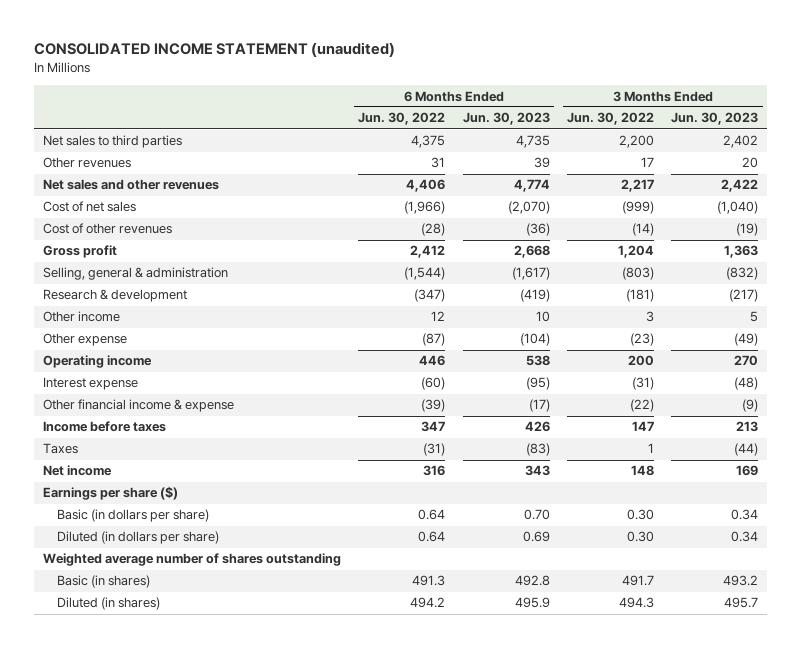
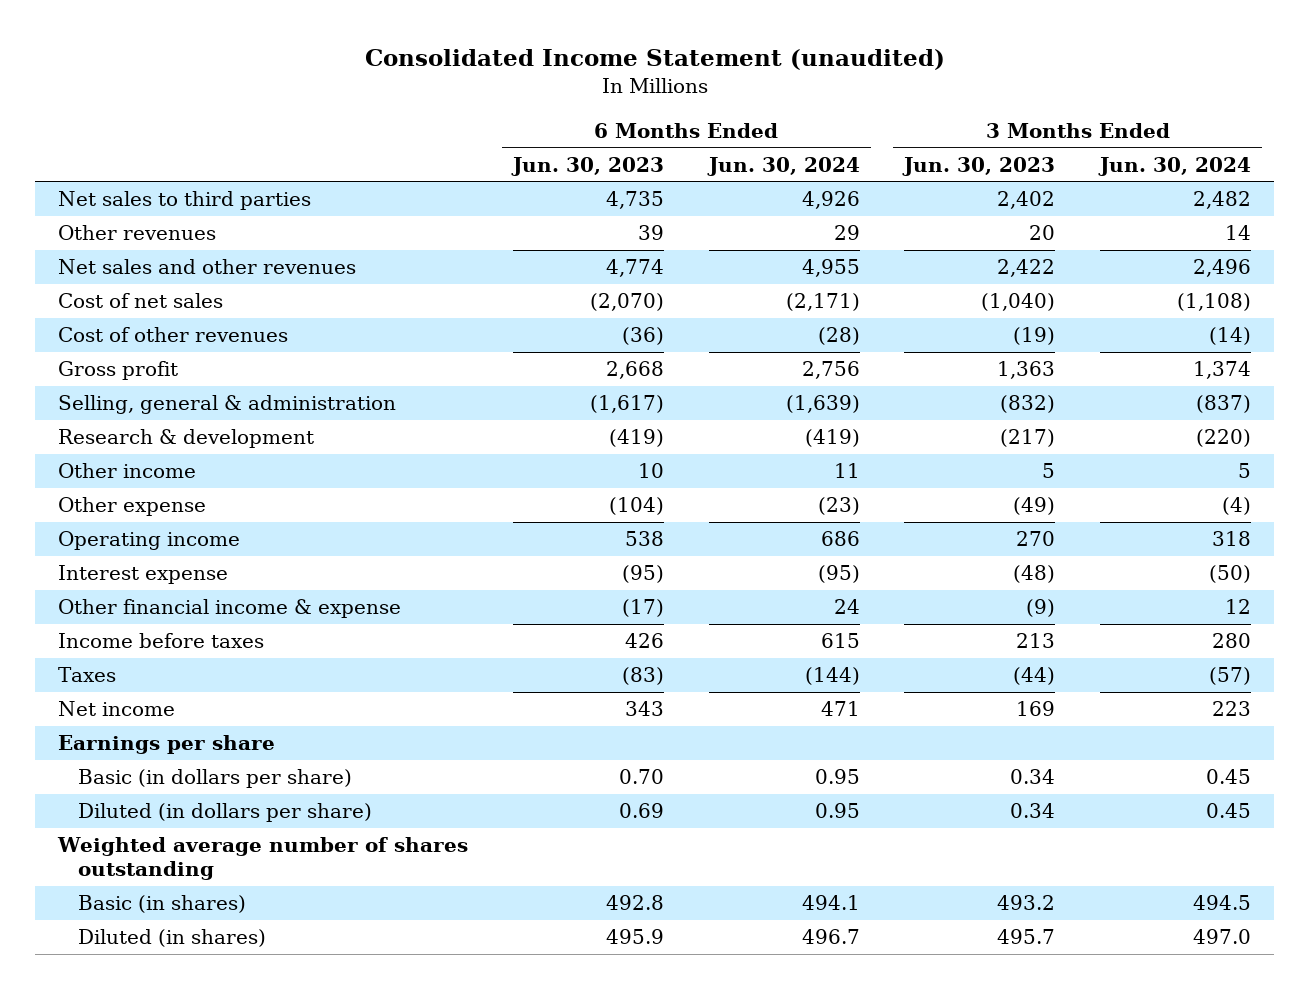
[34,42,396,58] CONSOLIDATED INCOME STATEMENT (unaudited) -> [364,49,945,71] Consolidated Income Statement (unaudited)
[358,112,446,126] Jun. 30, 2022 -> none
[566,112,654,126] Jun. 30, 2022 -> none
none -> [706,156,860,176] Jun. 30, 2024
none -> [1098,156,1252,176] Jun. 30, 2024
[42,486,178,501] Earnings per share ($) -> [57,735,275,755] Earnings per share

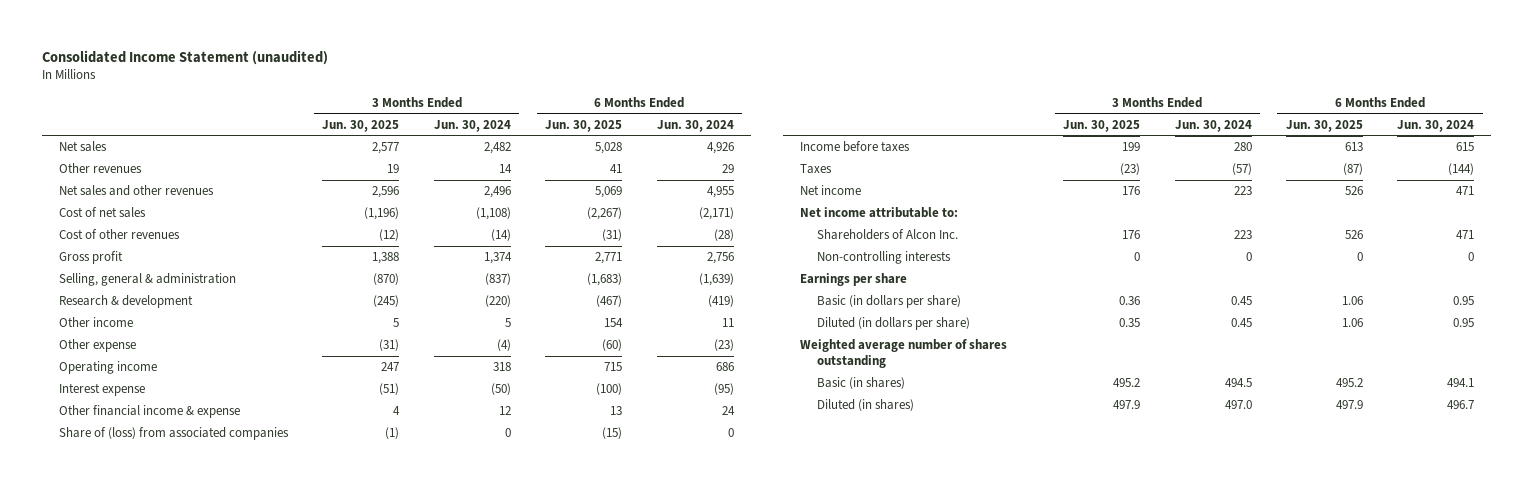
[510,156,664,176] Jun. 30, 2023 -> none
[902,156,1056,176] Jun. 30, 2023 -> none
none -> [322,119,400,132] Jun. 30, 2025
none -> [545,119,623,132] Jun. 30, 2025
[57,191,311,211] Net sales to third parties -> [59,141,108,153] Net sales
none -> [59,427,290,441] Share of (loss) from associated companies
none -> [799,207,958,219] Net income attributable to:
none -> [816,229,958,241] Shareholders of Alcon Inc.
none -> [816,251,951,265] Non-controlling interests

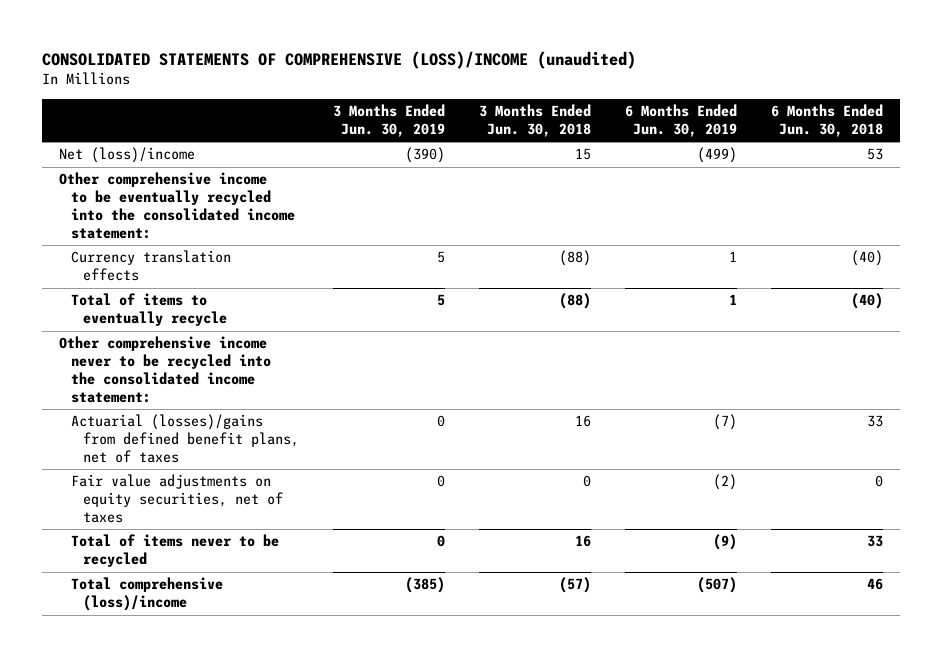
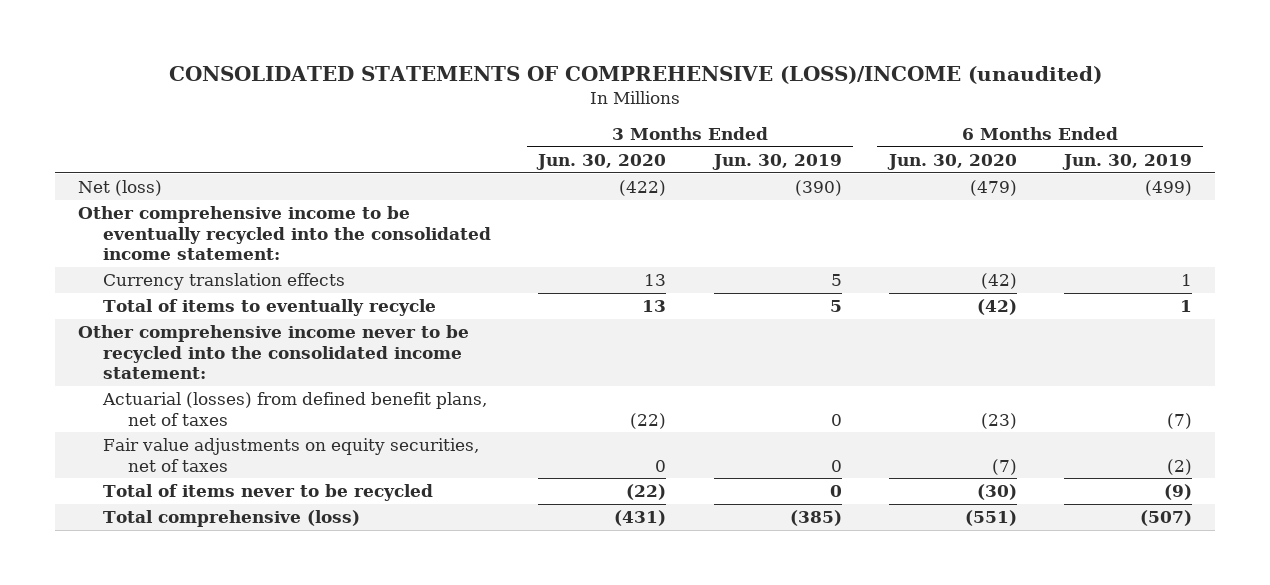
[479,104,592,137] 3 Months Ended Jun. 30, 2018 -> none
[770,104,883,137] 6 Months Ended Jun. 30, 2018 -> none
none -> [536,153,667,170] Jun. 30, 2020
none -> [886,153,1017,170] Jun. 30, 2020
[59,147,196,164] Net (loss)/income -> [78,180,163,197] Net (loss)
[71,414,300,464] Actuarial (losses)/gains from defined benefit plans, net of taxes -> [102,392,488,426] Actuarial (losses) from defined benefit plans, net of taxes
[71,577,224,612] Total comprehensive (loss)/income -> [103,510,361,528] Total comprehensive (loss)

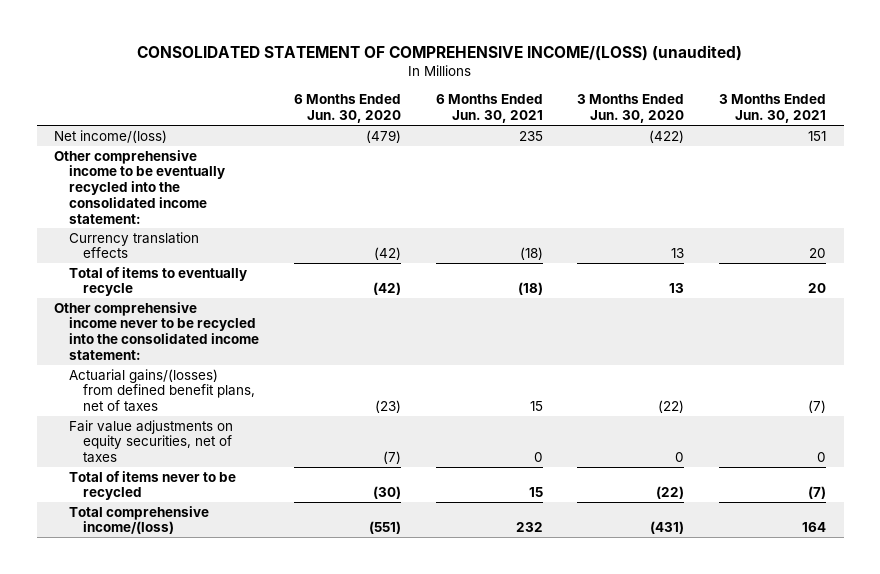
[168,66,1102,85] CONSOLIDATED STATEMENTS OF COMPREHENSIVE (LOSS)/INCOME (unaudited) -> [137,44,743,61] CONSOLIDATED STATEMENT OF COMPREHENSIVE INCOME/(LOSS) (unaudited)
[711,153,842,170] Jun. 30, 2019 -> none
[1061,153,1192,170] Jun. 30, 2019 -> none
none -> [435,94,543,124] 6 Months Ended Jun. 30, 2021
none -> [719,94,827,124] 3 Months Ended Jun. 30, 2021
[78,180,163,197] Net (loss) -> [54,129,168,143] Net income/(loss)
[102,392,488,426] Actuarial (losses) from defined benefit plans, net of taxes -> [68,368,256,413] Actuarial gains/(losses) from defined benefit plans, net of taxes
[103,510,361,528] Total comprehensive (loss) -> [68,505,209,535] Total comprehensive income/(loss)

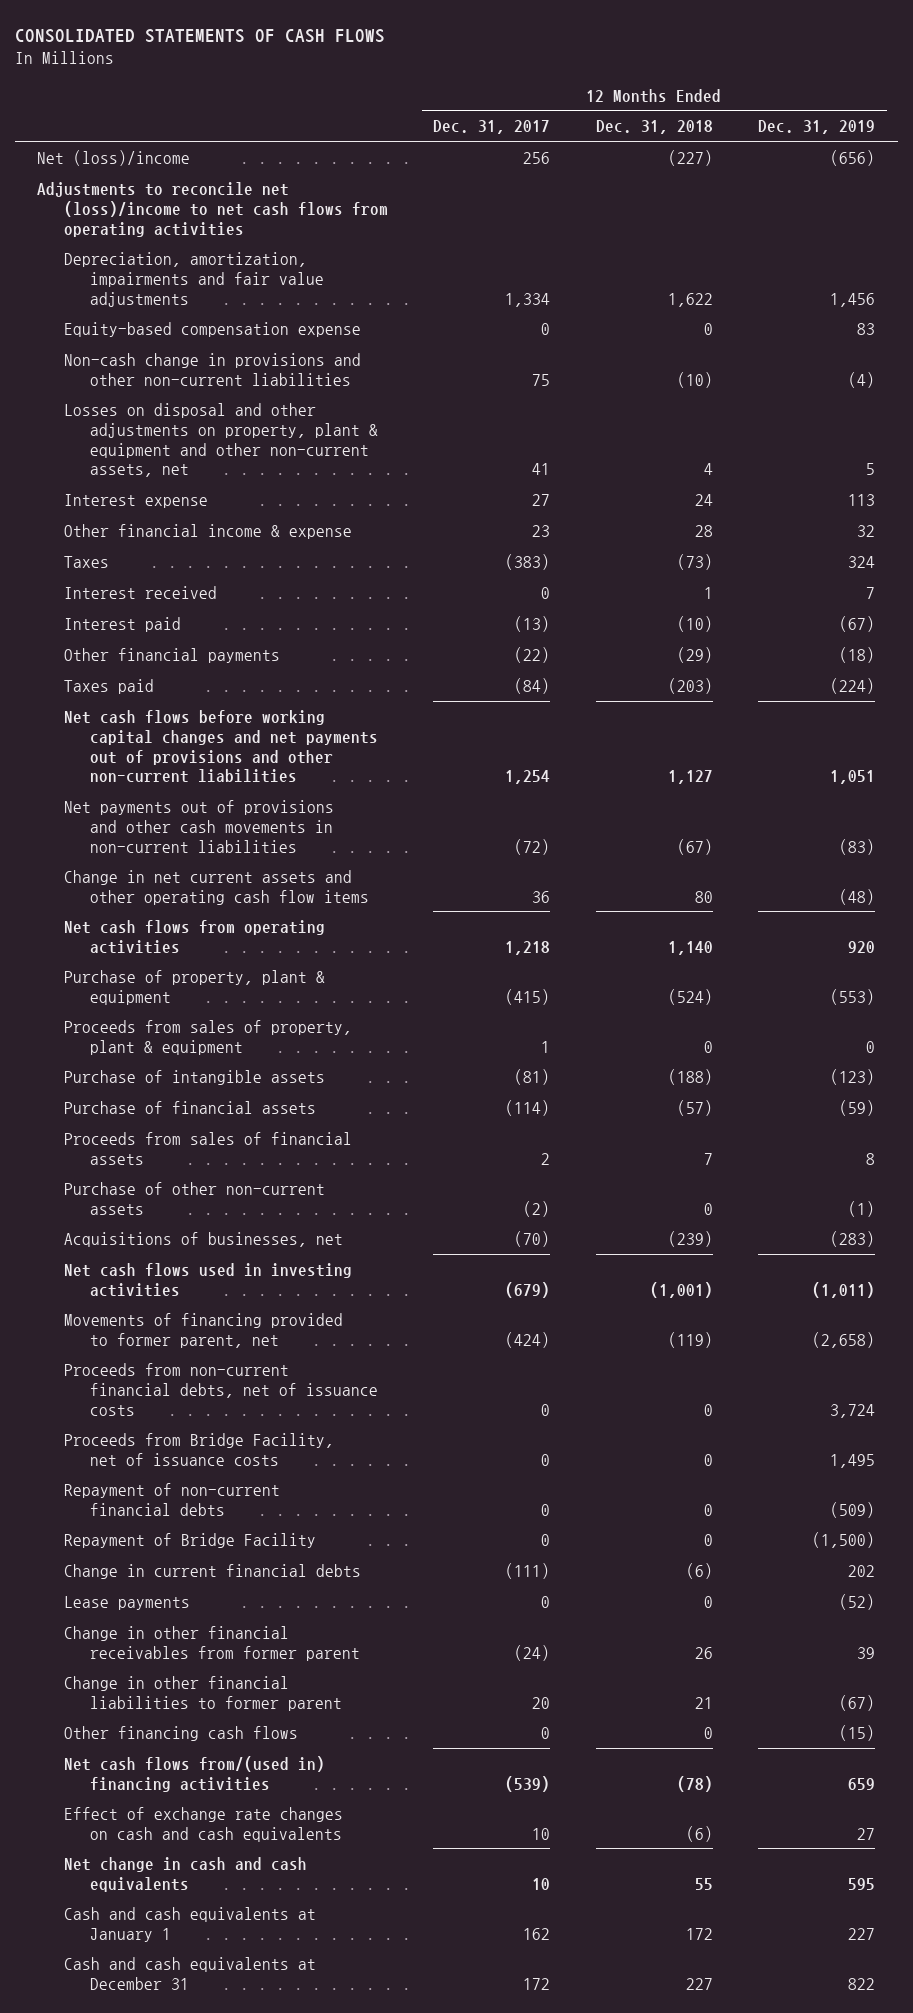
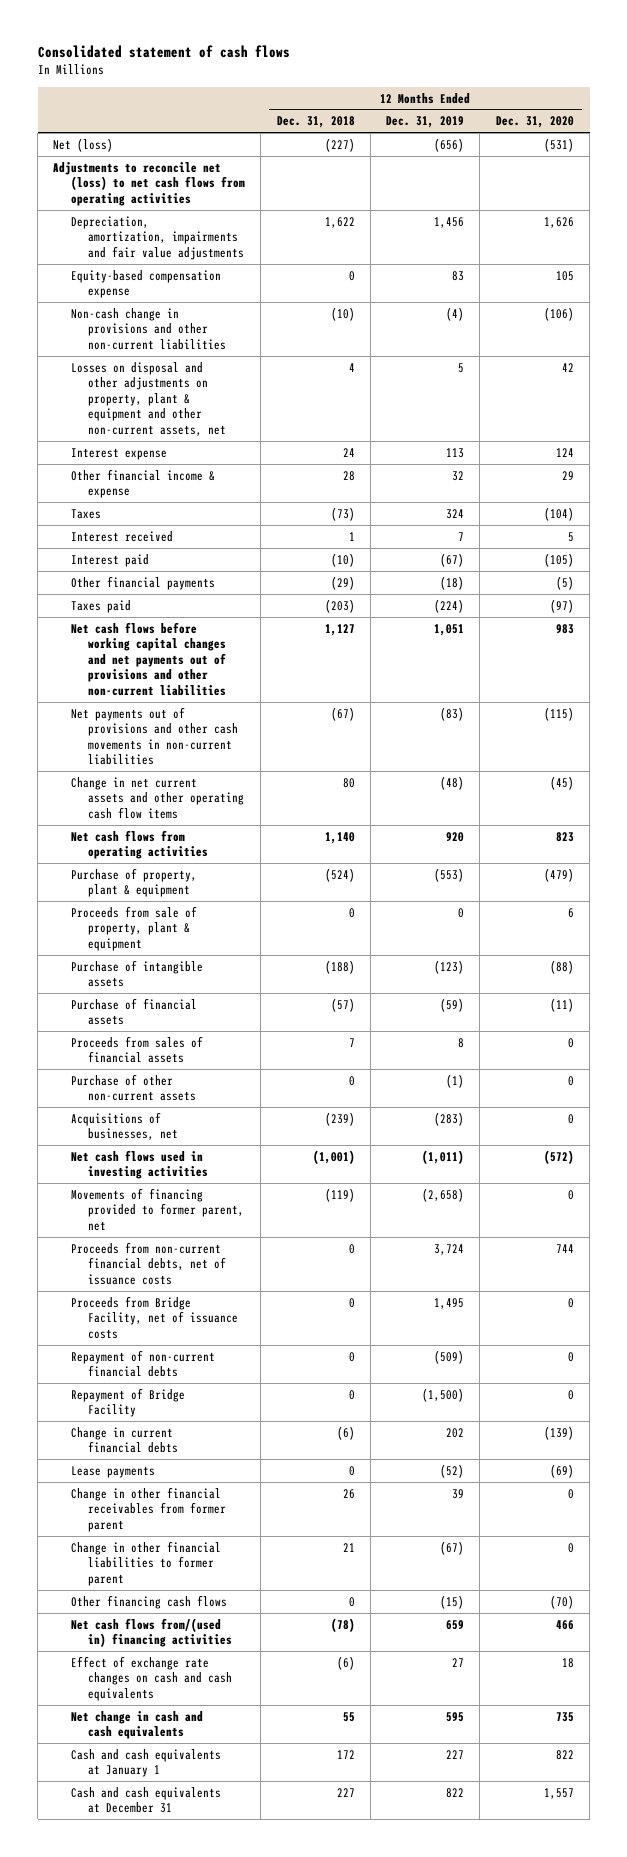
[14,28,385,43] CONSOLIDATED STATEMENTS OF CASH FLOWS -> [37,45,290,59] Consolidated statement of cash flows
[433,120,551,135] Dec. 31, 2017 -> none
none -> [495,116,574,129] Dec. 31, 2020
[37,149,191,166] Net (loss)/income -> [53,137,114,152] Net (loss)
[37,181,388,237] Adjustments to reconcile net (loss)/income to net cash flows from operating activities -> [53,161,245,206] Adjustments to reconcile net (loss) to net cash flows from operating activities
[63,1019,352,1055] Proceeds from sales of property, plant & equipment -> [70,905,197,951] Proceeds from sale of property, plant & equipment

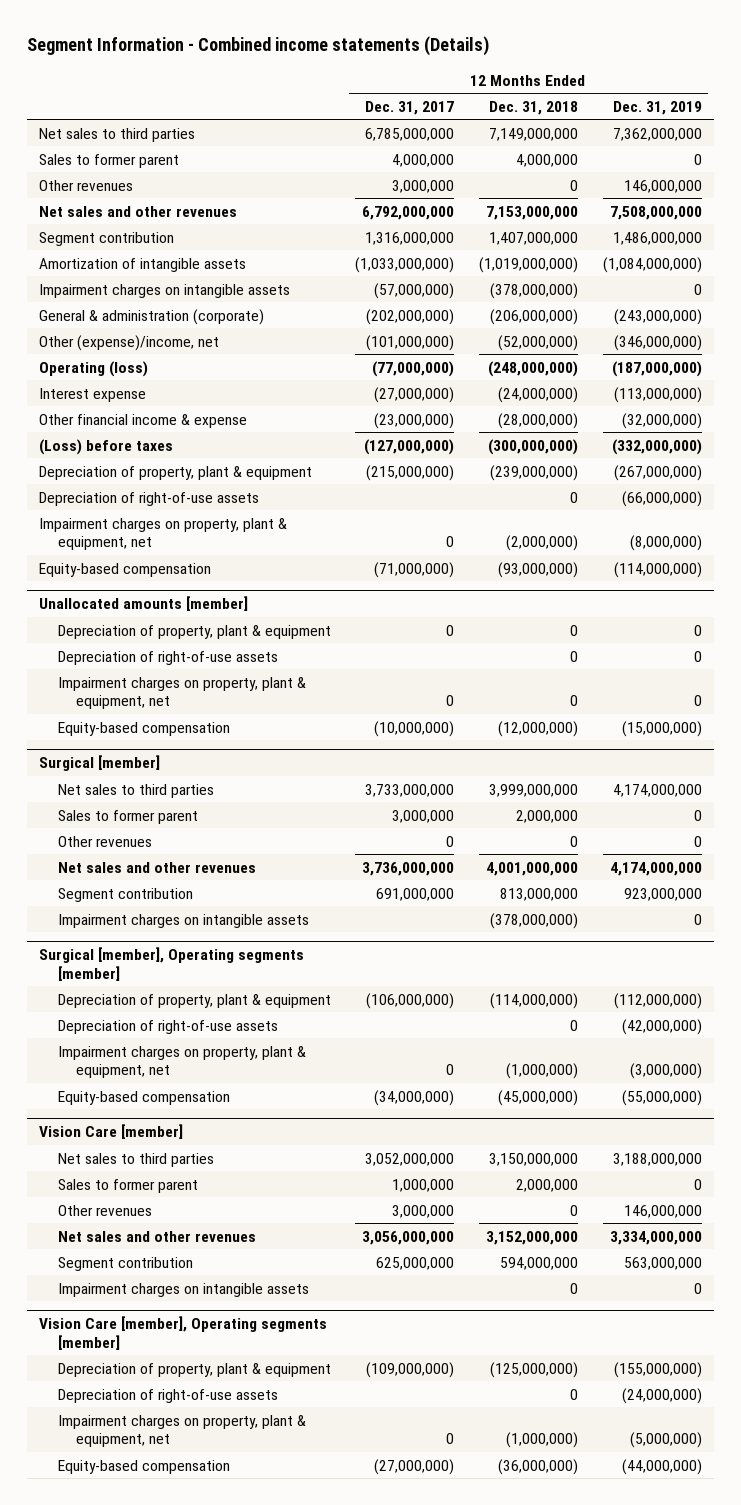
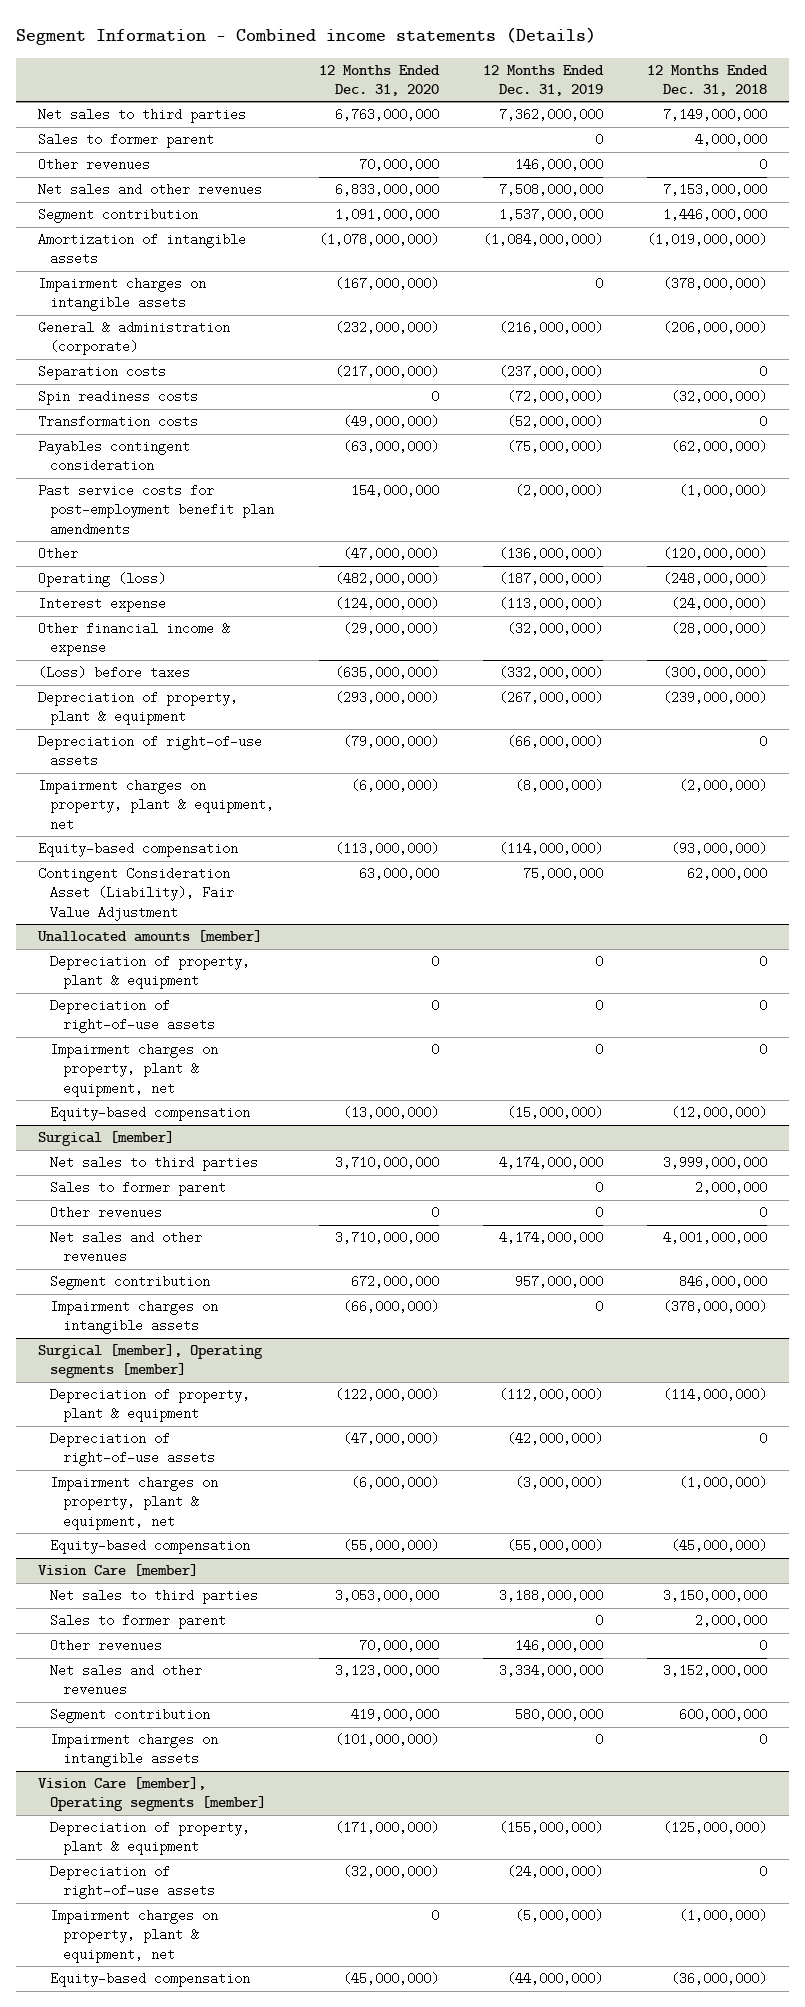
[365,100,455,115] Dec. 31, 2017 -> none
none -> [318,64,440,97] 12 Months Ended Dec. 31, 2020
[488,231,578,245] 1,407,000,000 -> [662,208,767,222] 1,446,000,000
[612,231,702,245] 1,486,000,000 -> [498,208,603,222] 1,537,000,000
[613,308,702,325] (243,000,000) -> [498,321,603,335] (216,000,000)
none -> [38,365,167,381] Separation costs
none -> [38,390,199,406] Spin readiness costs
none -> [38,415,199,429] Transformation costs
none -> [38,440,191,473] Payables contingent consideration
none -> [38,484,275,536] Past service costs for post-employment benefit plan amendments
[39,334,220,351] Other (expense)/income, net -> [38,547,79,561] Other
[497,334,578,351] (52,000,000) -> [662,547,767,561] (120,000,000)
[613,334,702,351] (346,000,000) -> [498,547,603,561] (136,000,000)
none -> [38,867,235,921] Contingent Consideration Asset (Liability), Fair Value Adjustment
[499,887,578,901] 813,000,000 -> [678,1275,767,1289] 846,000,000
[623,887,702,901] 923,000,000 -> [514,1275,603,1289] 957,000,000
[499,1256,578,1270] 594,000,000 -> [678,1708,767,1722] 600,000,000
[623,1256,702,1270] 563,000,000 -> [514,1708,603,1722] 580,000,000

